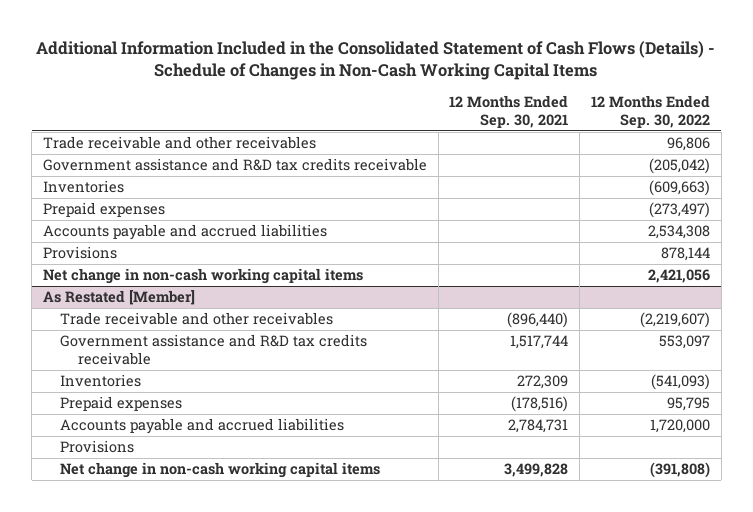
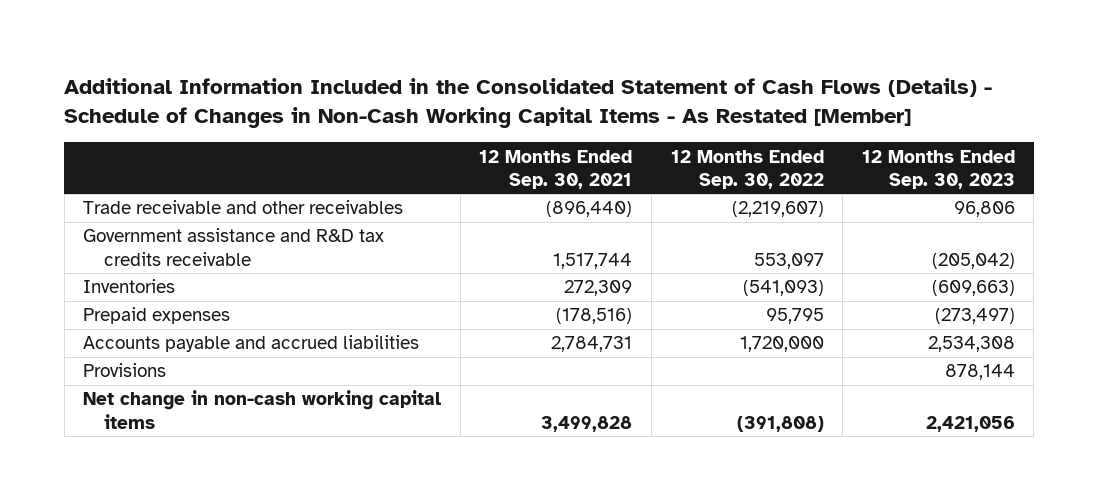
[36,40,716,81] Additional Information Included in the Consolidated Statement of Cash Flows (Details) - Schedule of Changes in Non-Cash Working Capital Items -> [64,77,993,129] Additional Information Included in the Consolidated Statement of Cash Flows (Details) - Schedule of Changes in Non-Cash Working Capital Items - As Restated [Member]
none -> [861,149,1015,189] 12 Months Ended Sep. 30, 2023
[42,136,316,150] Trade receivable and other receivables -> none
[42,158,427,172] Government assistance and R&D tax credits receivable -> none
[42,180,124,194] Inventories -> none
[42,202,165,218] Prepaid expenses -> none
[42,224,327,241] Accounts payable and accrued liabilities -> none
[42,246,117,260] Provisions -> none
[42,268,363,285] Net change in non-cash working capital items -> none
[42,290,195,306] As Restated [Member] -> none

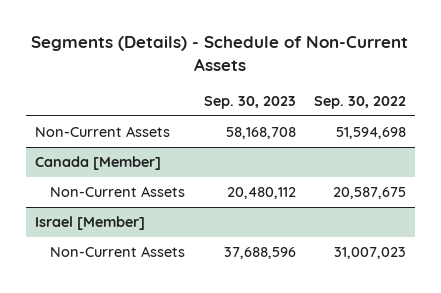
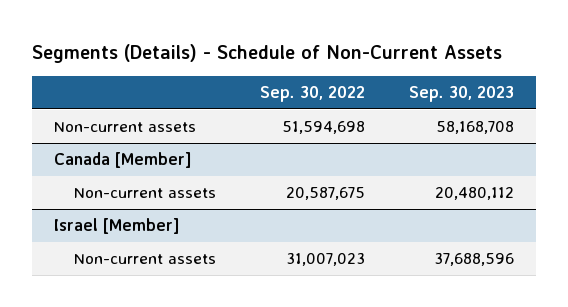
[34,126,170,138] Non-Current Assets -> [54,122,197,133] Non-current assets
[50,186,186,198] Non-Current Assets -> [74,188,217,199] Non-current assets
[50,246,186,258] Non-Current Assets -> [74,254,217,265] Non-current assets

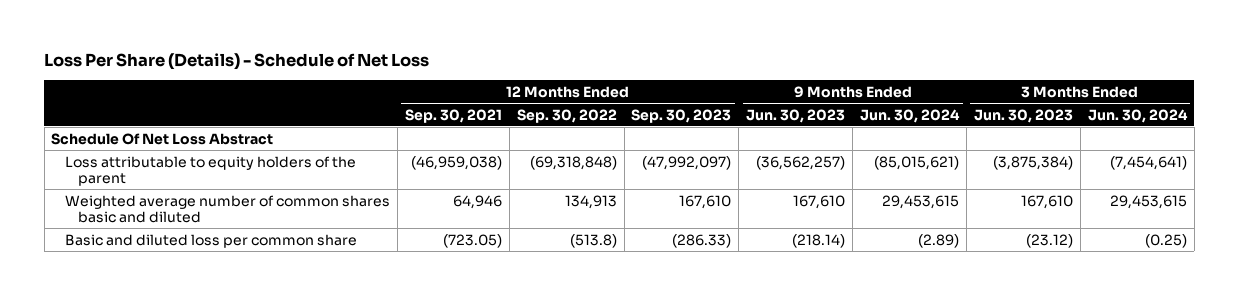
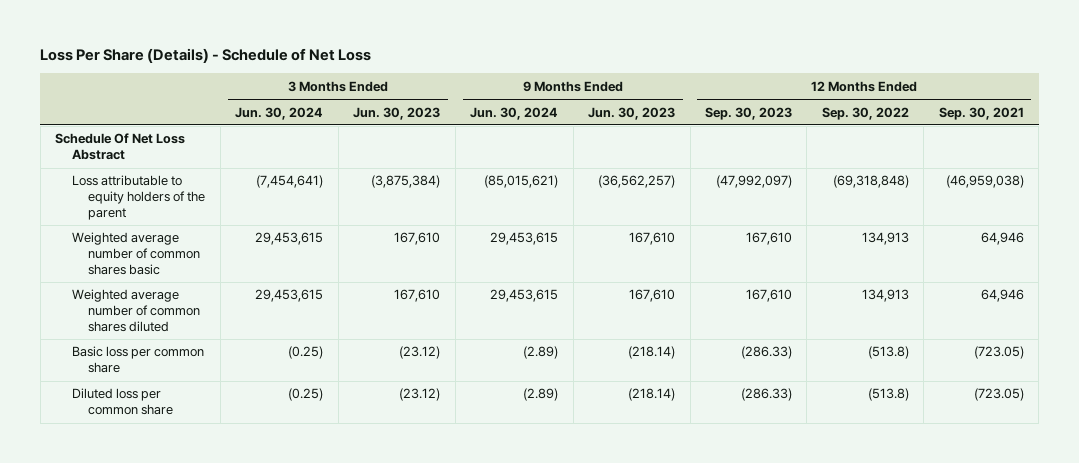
[64,194,390,224] Weighted average number of common shares basic and diluted -> [71,232,201,276] Weighted average number of common shares basic
none -> [71,289,201,333] Weighted average number of common shares diluted
[64,233,357,248] Basic and diluted loss per common share -> [71,346,204,374] Basic loss per common share
none -> [71,388,174,416] Diluted loss per common share

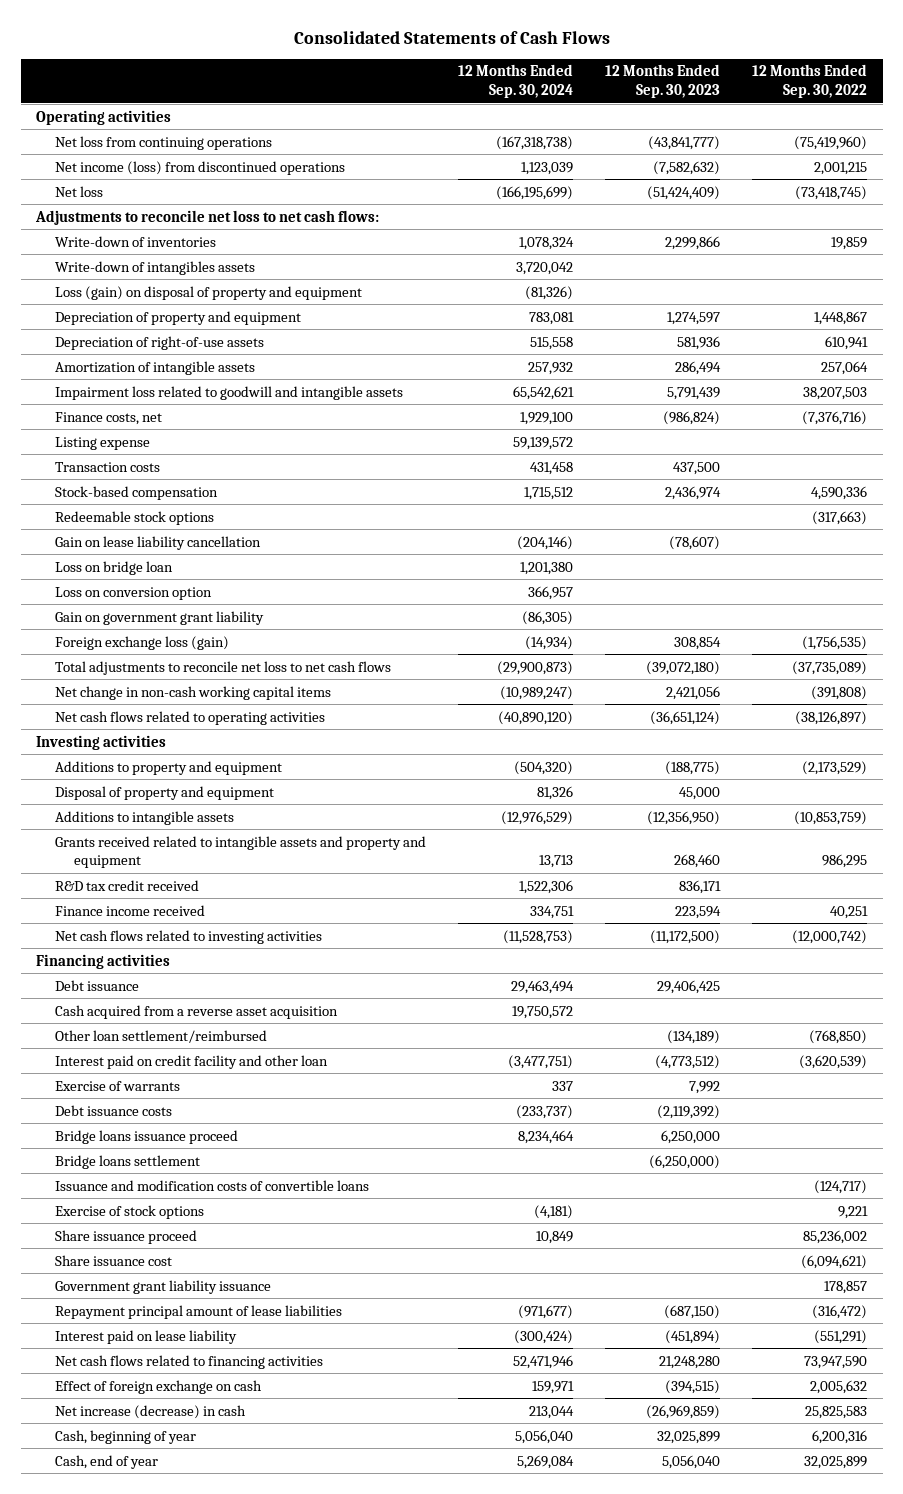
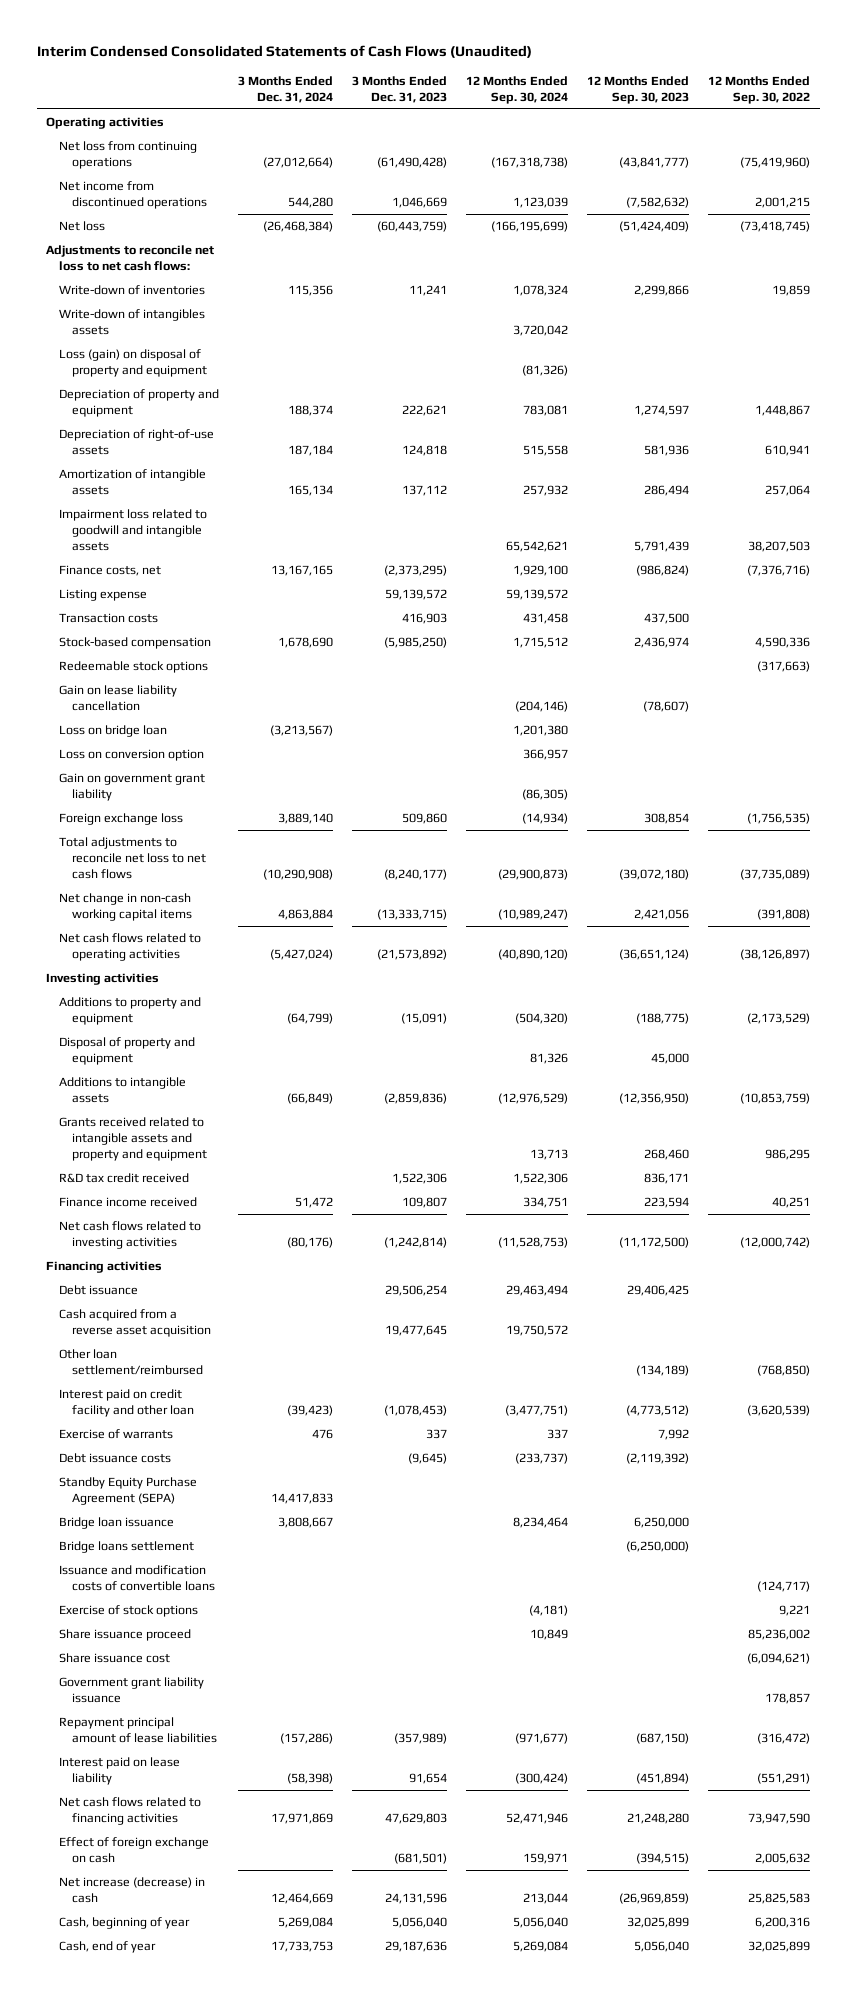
[293,30,610,44] Consolidated Statements of Cash Flows -> [36,45,532,59] Interim Condensed Consolidated Statements of Cash Flows (Unaudited)
none -> [238,75,334,103] 3 Months Ended Dec. 31, 2024
none -> [352,75,448,103] 3 Months Ended Dec. 31, 2023
[55,160,346,175] Net income (loss) from discontinued operations -> [59,181,208,209] Net income from discontinued operations
[55,635,230,650] Foreign exchange loss (gain) -> [59,813,184,826] Foreign exchange loss
none -> [59,1477,198,1505] Standby Equity Purchase Agreement (SEPA)
[55,1129,239,1144] Bridge loans issuance proceed -> [59,1517,175,1530] Bridge loan issuance

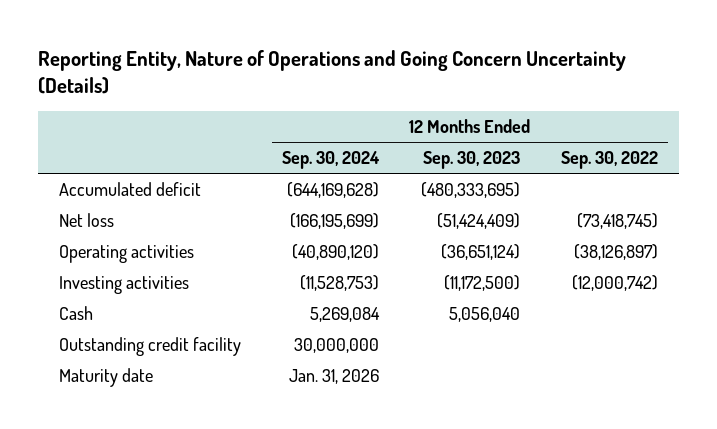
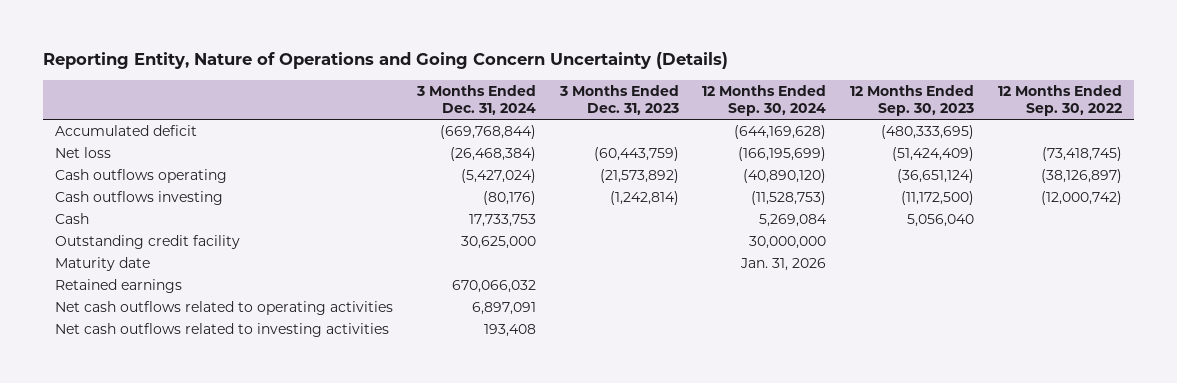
none -> [415,84,536,116] 3 Months Ended Dec. 31, 2024
none -> [558,84,679,116] 3 Months Ended Dec. 31, 2023
[58,245,194,264] Operating activities -> [55,169,228,184] Cash outflows operating
[58,276,189,295] Investing activities -> [55,191,224,206] Cash outflows investing
none -> [55,279,183,294] Retained earnings
none -> [55,301,394,316] Net cash outflows related to operating activities
none -> [55,323,390,338] Net cash outflows related to investing activities

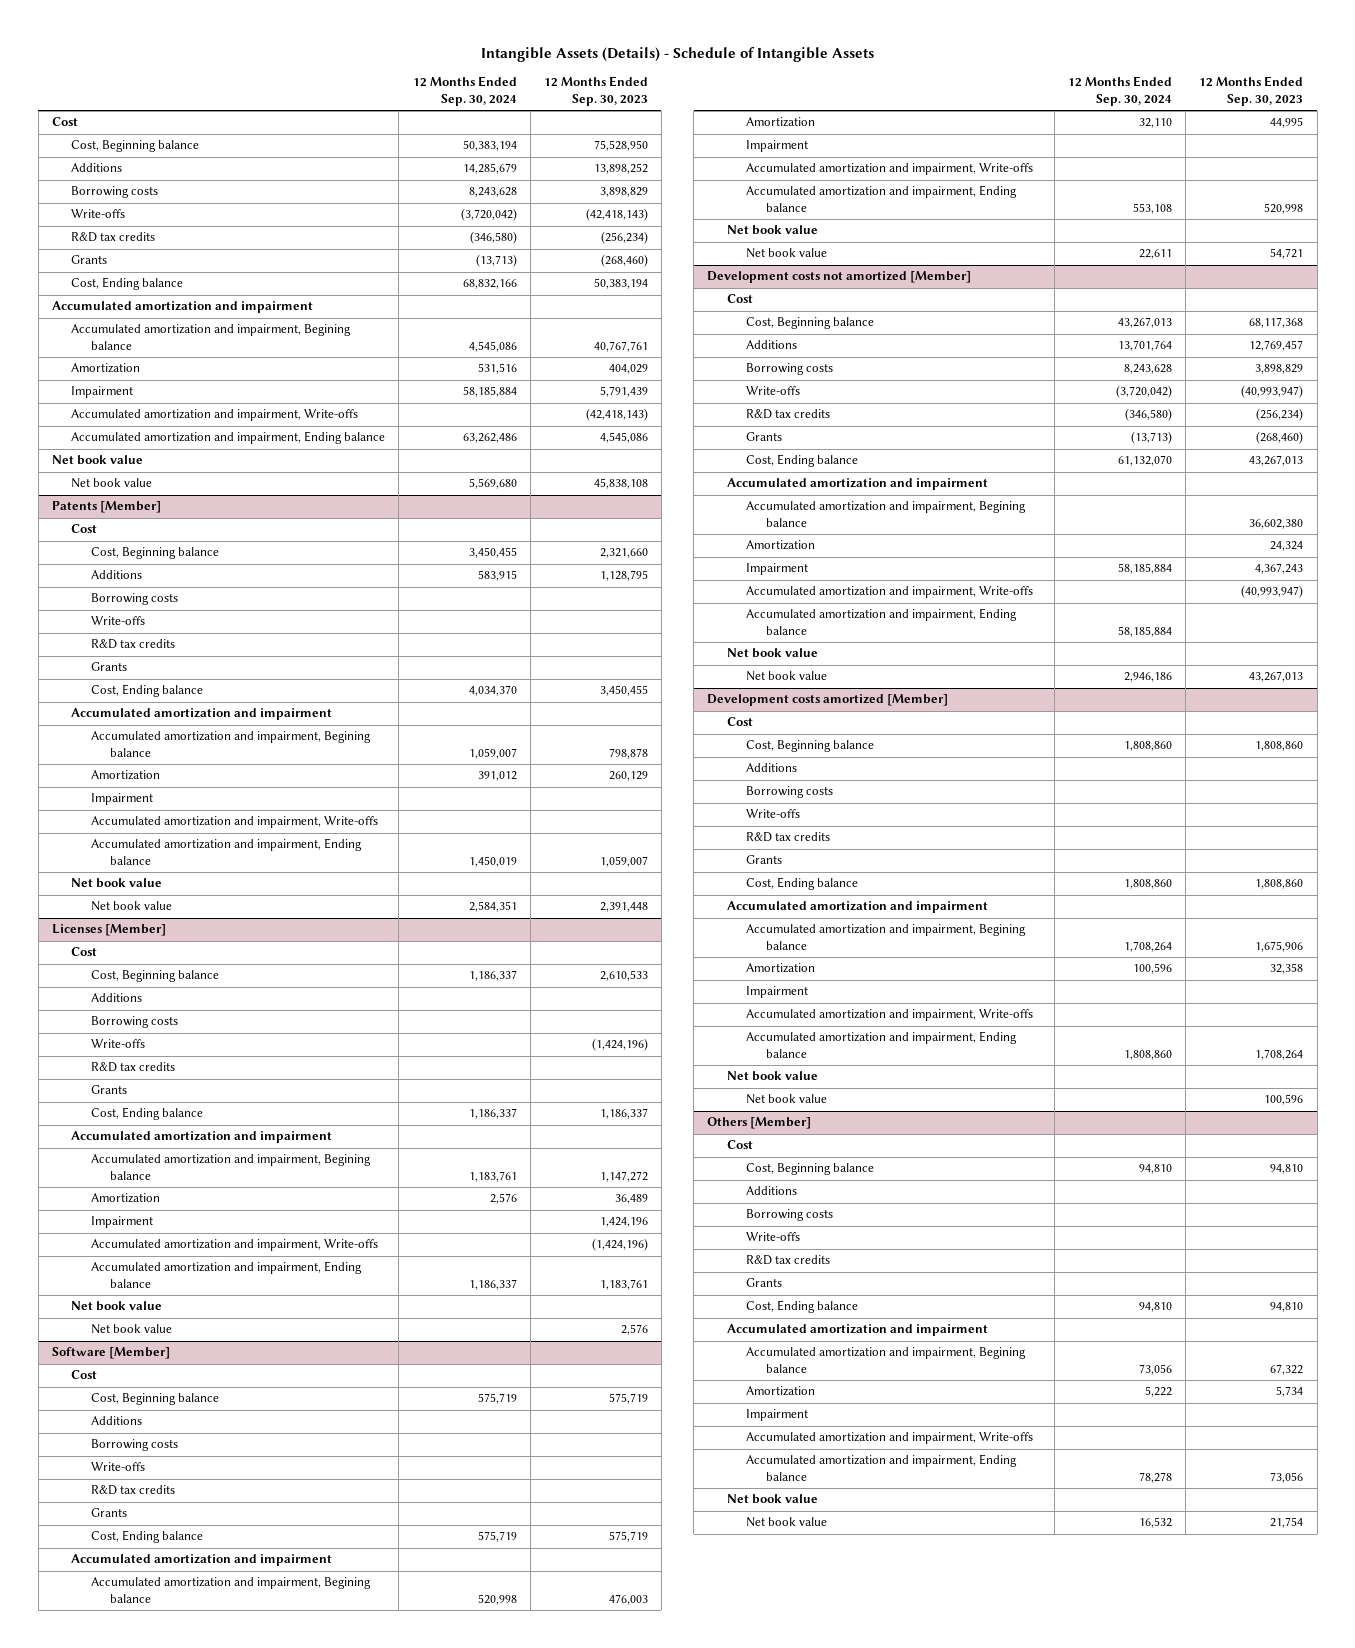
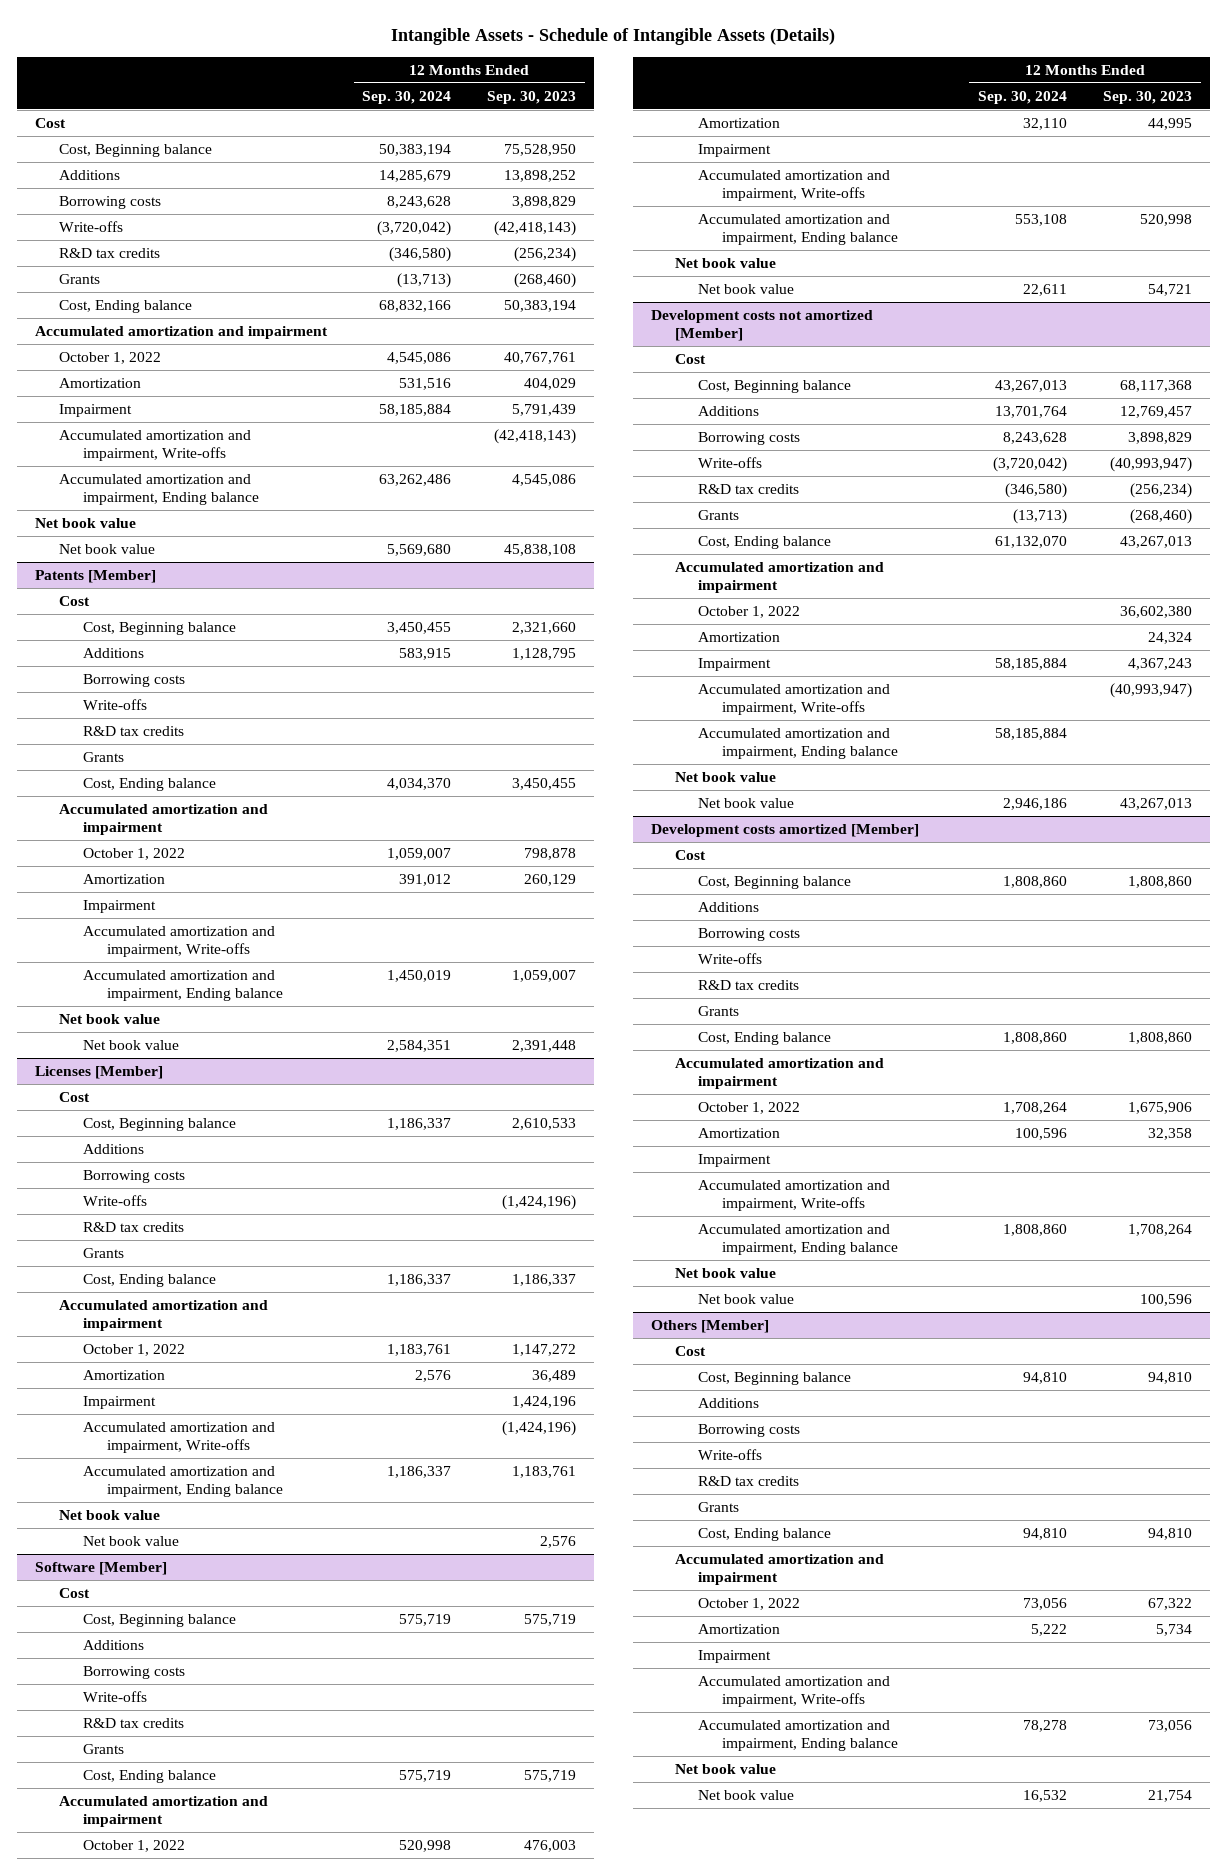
[480,47,874,63] Intangible Assets (Details) - Schedule of Intangible Assets -> [391,28,836,46] Intangible Assets - Schedule of Intangible Assets (Details)
[71,324,352,351] Accumulated amortization and impairment, Begining balance -> [58,352,161,365] October 1, 2022
[90,731,371,758] Accumulated amortization and impairment, Begining balance -> [82,848,185,861] October 1, 2022
[90,1154,371,1181] Accumulated amortization and impairment, Begining balance -> [82,1344,185,1357] October 1, 2022
[90,1577,371,1604] Accumulated amortization and impairment, Begining balance -> [82,1840,185,1853] October 1, 2022
[746,501,1027,528] Accumulated amortization and impairment, Begining balance -> [698,606,801,619] October 1, 2022
[746,924,1027,951] Accumulated amortization and impairment, Begining balance -> [698,1102,801,1115] October 1, 2022
[746,1347,1027,1374] Accumulated amortization and impairment, Begining balance -> [698,1598,801,1611] October 1, 2022

